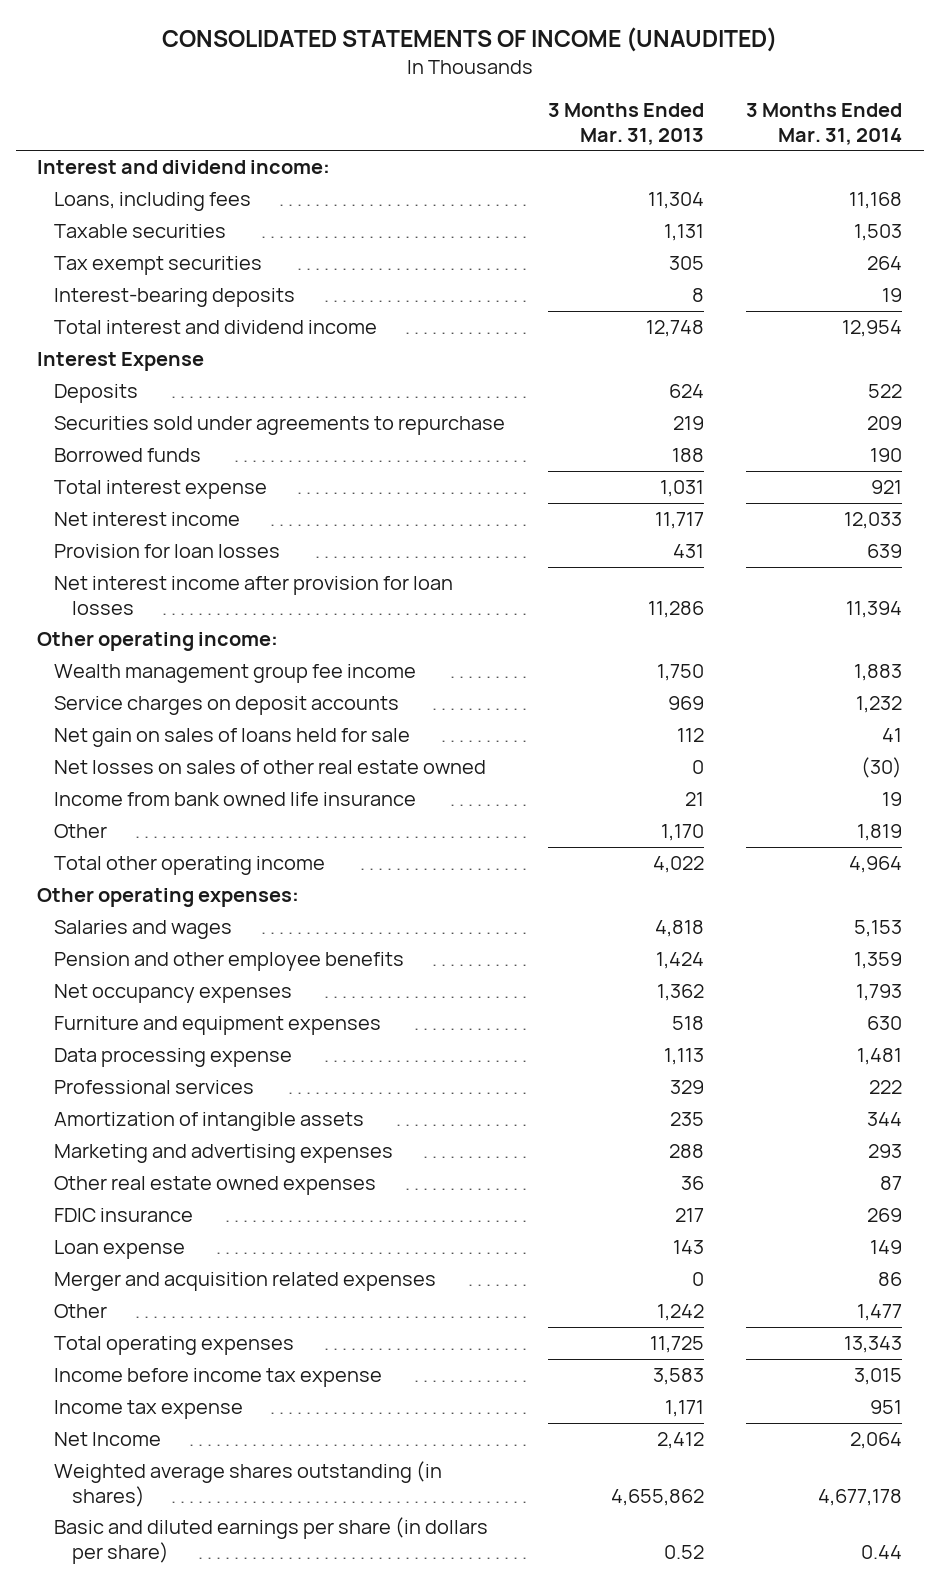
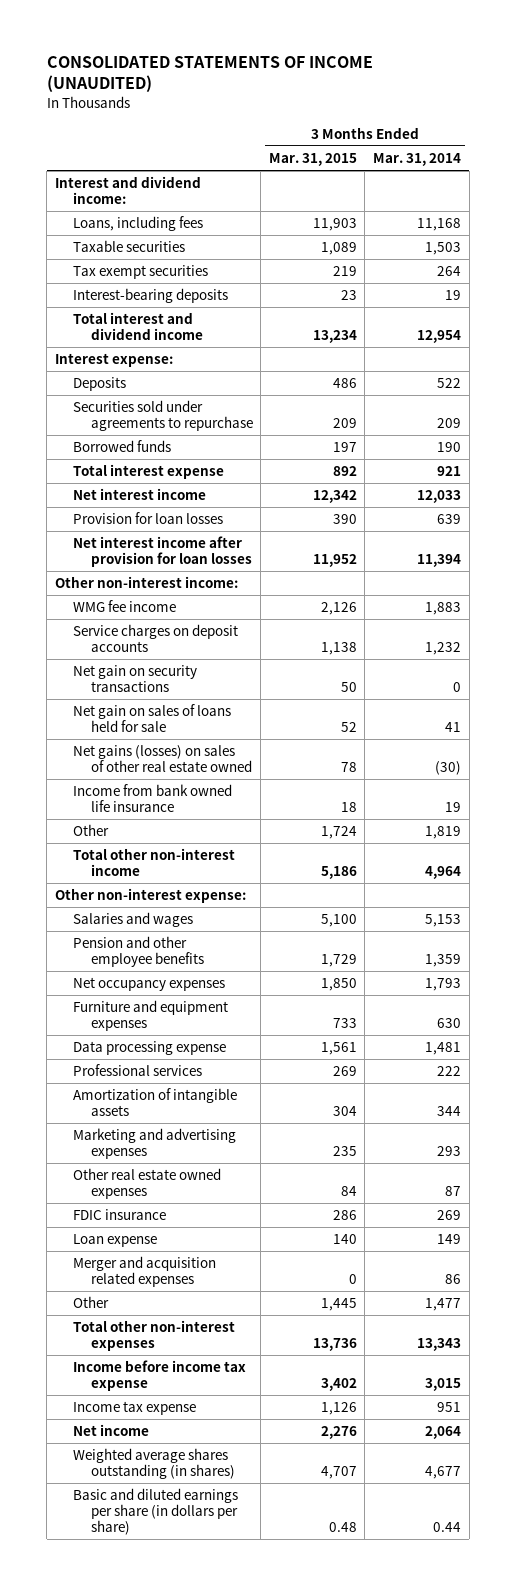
[547,103,704,145] 3 Months Ended Mar. 31, 2013 -> none
none -> [268,152,357,166] Mar. 31, 2015
[37,352,205,372] Interest Expense -> [54,353,173,368] Interest expense:
[37,632,279,652] Other operating income: -> [54,576,238,589] Other non-interest income:
[54,664,417,684] Wealth management group fee income -> [72,600,176,613] WMG fee income
none -> [72,665,197,693] Net gain on security transactions
[54,760,487,775] Net losses on sales of other real estate owned -> [72,745,252,773] Net gains (losses) on sales of other real estate owned
[54,856,326,876] Total other operating income -> [72,848,235,877] Total other non-interest income
[37,888,300,908] Other operating expenses: -> [54,888,246,904] Other non-interest expense:
[54,1336,295,1356] Total operating expenses -> [72,1320,235,1352] Total other non-interest expenses
[54,1432,162,1447] Net Income -> [72,1424,149,1437] Net income
[818,1488,903,1506] 4,677,178 -> [425,1466,462,1480] 4,677

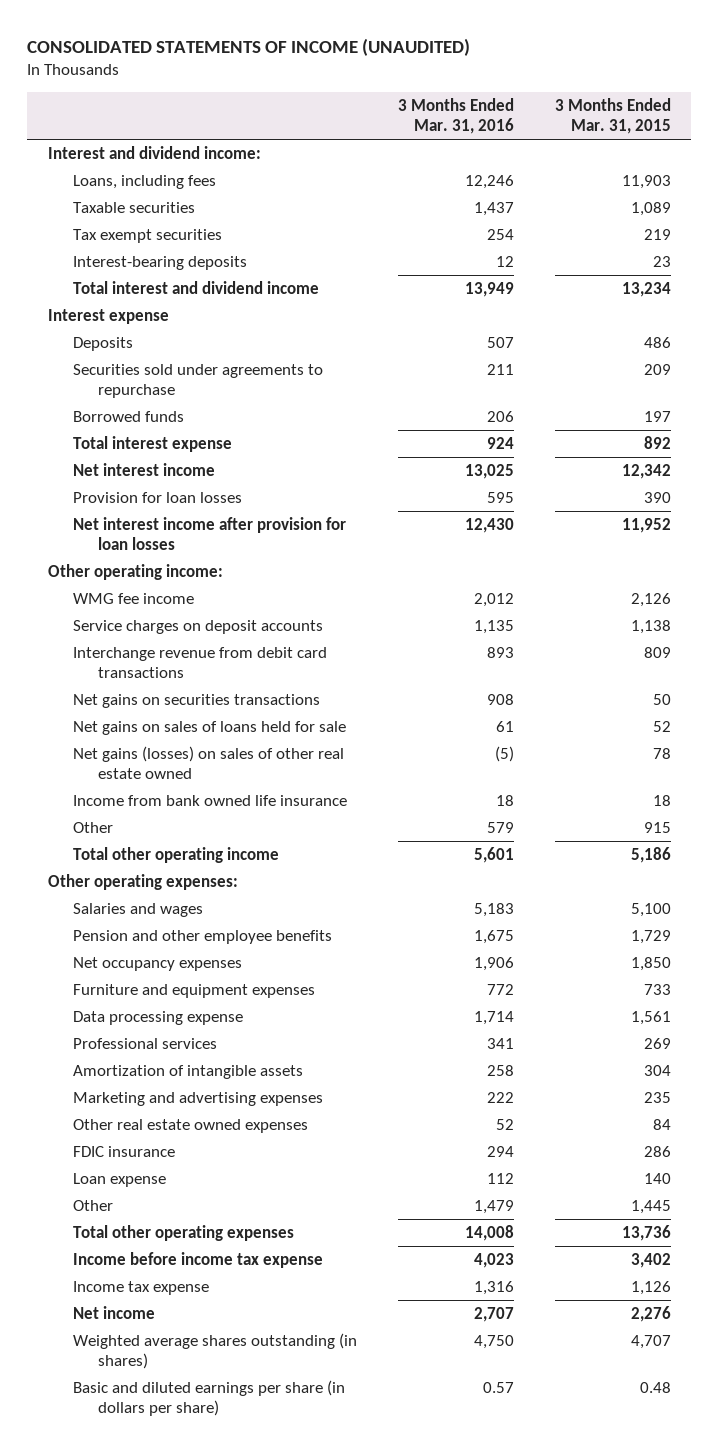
[373,152,462,166] Mar. 31, 2014 -> none
none -> [398,97,515,134] 3 Months Ended Mar. 31, 2016
[54,353,173,368] Interest expense: -> [47,309,169,325] Interest expense
[54,576,238,589] Other non-interest income: -> [47,564,223,581] Other operating income:
none -> [73,647,328,678] Interchange revenue from debit card transactions
[72,665,197,693] Net gain on security transactions -> [73,694,321,709] Net gains on securities transactions
[72,704,231,733] Net gain on sales of loans held for sale -> [73,721,347,736] Net gains on sales of loans held for sale
[320,826,357,840] 1,724 -> [643,822,671,834] 915
[72,848,235,877] Total other non-interest income -> [73,847,280,864] Total other operating income
[54,888,246,904] Other non-interest expense: -> [47,874,238,891] Other operating expenses:
[72,1256,216,1288] Merger and acquisition related expenses -> none
[72,1320,235,1352] Total other non-interest expenses -> [73,1225,295,1242] Total other operating expenses

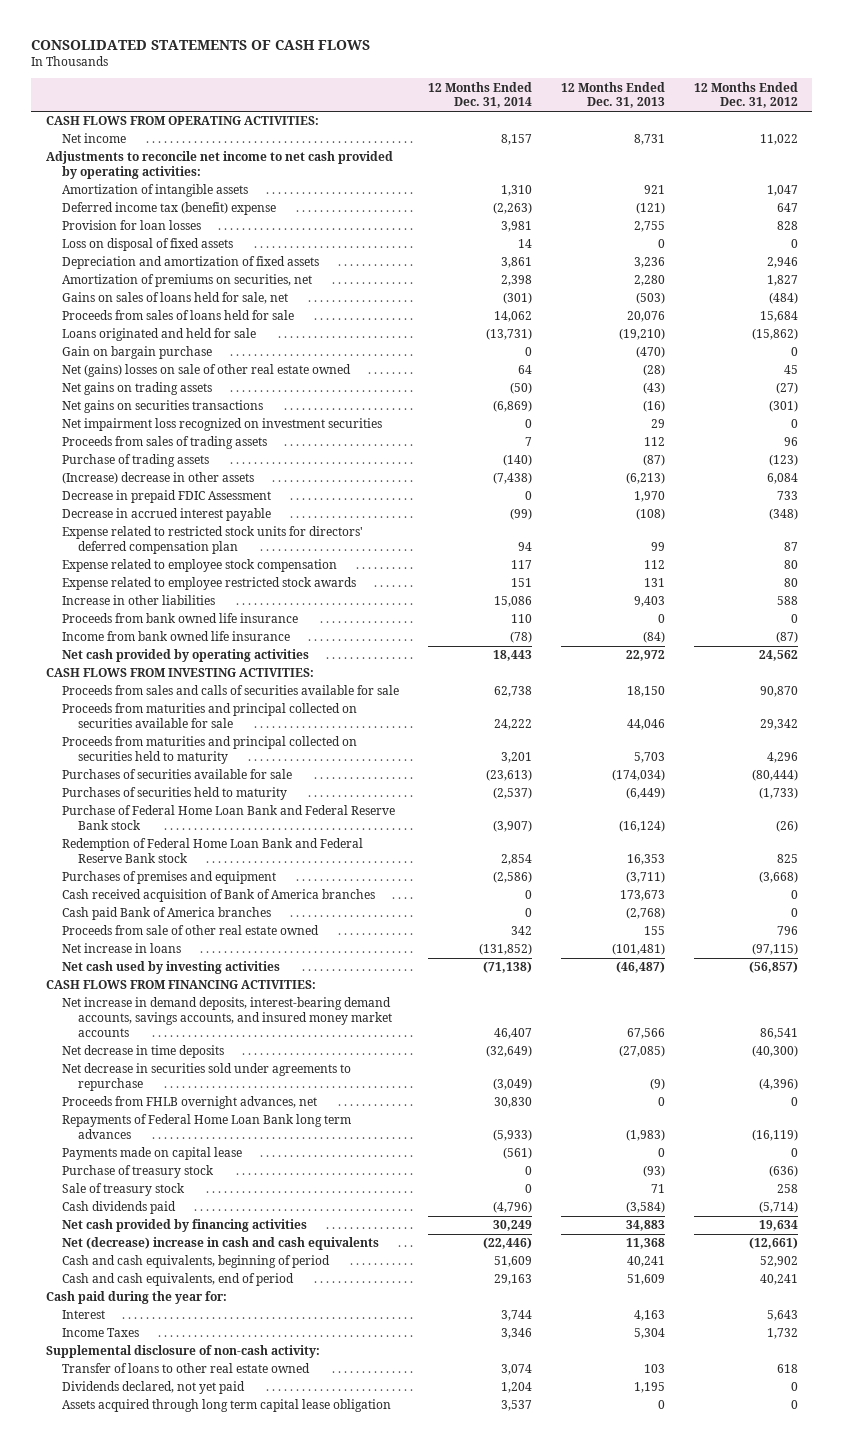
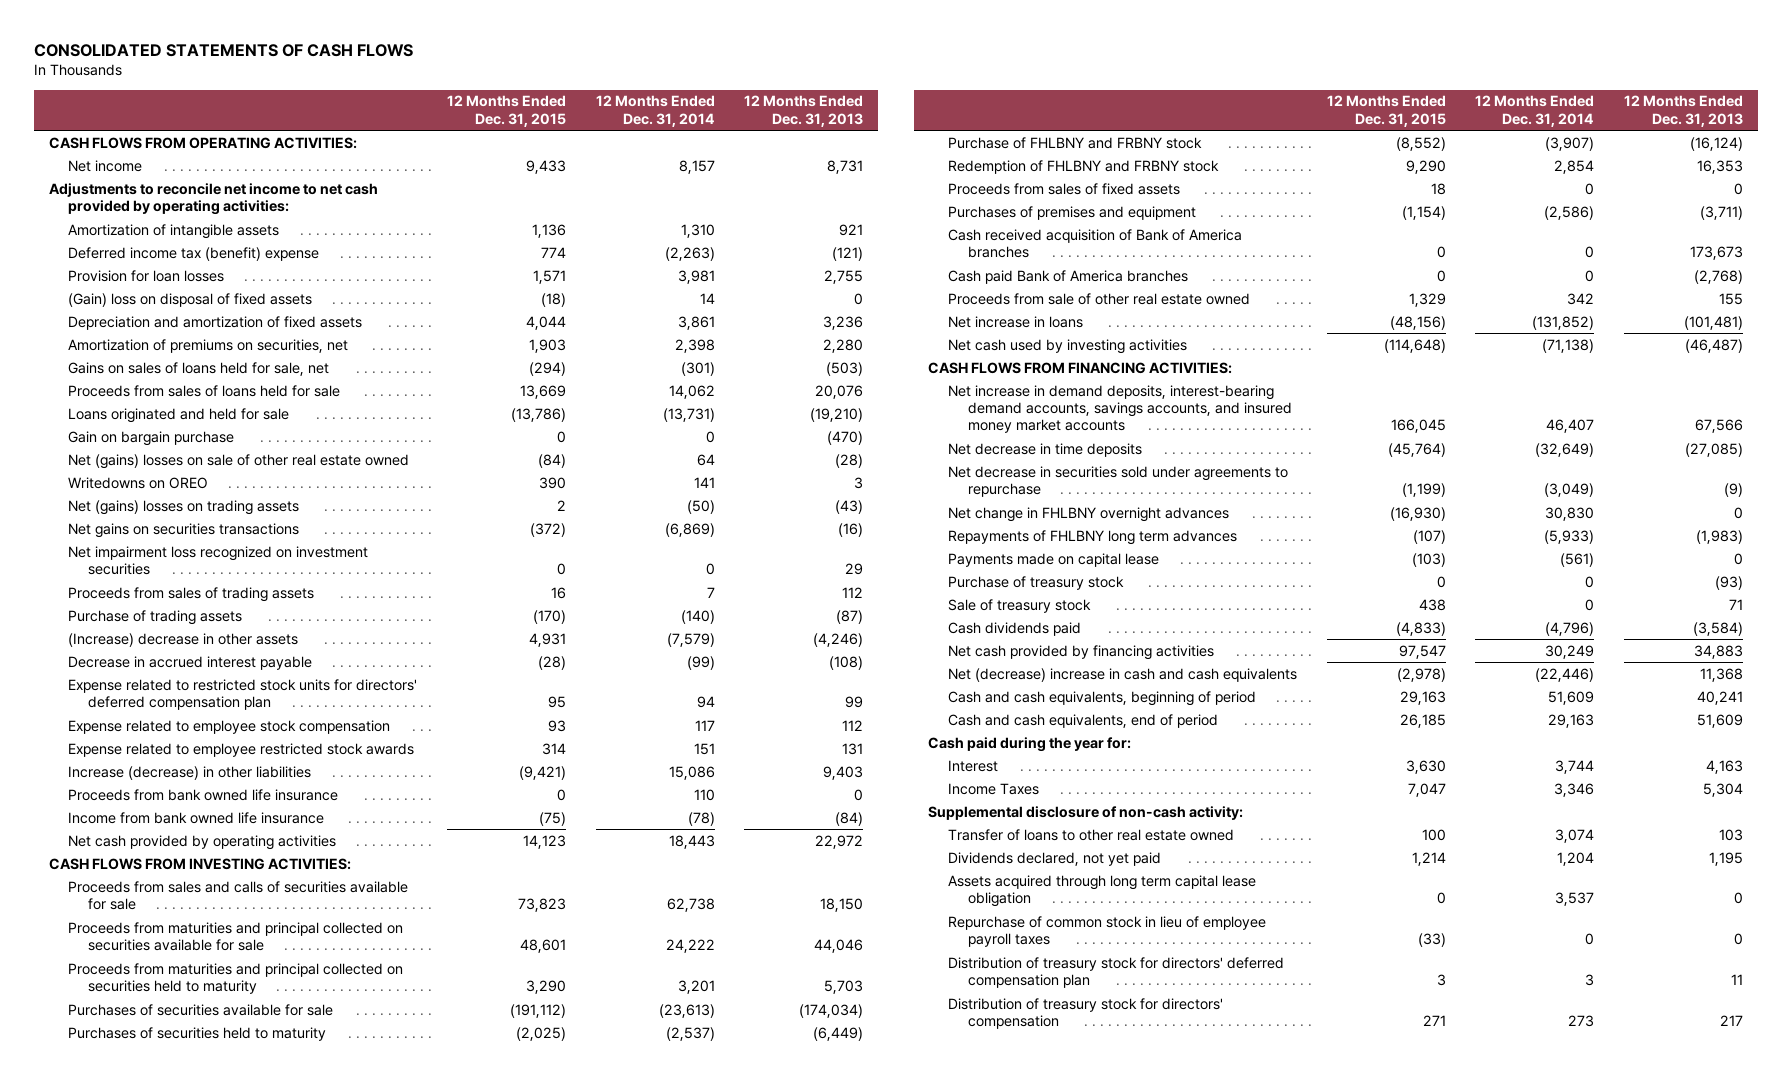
[693,81,798,109] 12 Months Ended Dec. 31, 2012 -> none
none -> [447,95,567,127] 12 Months Ended Dec. 31, 2015
[61,238,233,252] Loss on disposal of fixed assets -> [68,292,313,307] (Gain) loss on disposal of fixed assets
none -> [68,476,209,489] Writedowns on OREO
[61,382,212,396] Net gains on trading assets -> [68,499,300,515] Net (gains) losses on trading assets
[61,490,271,504] Decrease in prepaid FDIC Assessment -> none
[492,472,532,485] (7,438) -> [666,632,715,647] (7,579)
[625,472,665,485] (6,213) -> [813,632,864,647] (4,246)
[61,595,215,606] Increase in other liabilities -> [68,765,312,780] Increase (decrease) in other liabilities
[61,805,395,831] Purchase of Federal Home Loan Bank and Federal Reserve Bank stock -> [948,136,1203,149] Purchase of FHLBNY and FRBNY stock
[61,838,363,864] Redemption of Federal Home Loan Bank and Federal Reserve Bank stock -> [948,159,1220,174] Redemption of FHLBNY and FRBNY stock
none -> [948,182,1181,195] Proceeds from sales of fixed assets
[61,1096,317,1110] Proceeds from FHLB overnight advances, net -> [948,506,1230,522] Net change in FHLBNY overnight advances
[61,1114,351,1140] Repayments of Federal Home Loan Bank long term advances -> [948,529,1238,545] Repayments of FHLBNY long term advances
none -> [948,915,1267,948] Repurchase of common stock in lieu of employee payroll taxes
none -> [948,956,1285,989] Distribution of treasury stock for directors' deferred compensation plan
none -> [948,997,1224,1030] Distribution of treasury stock for directors' compensation

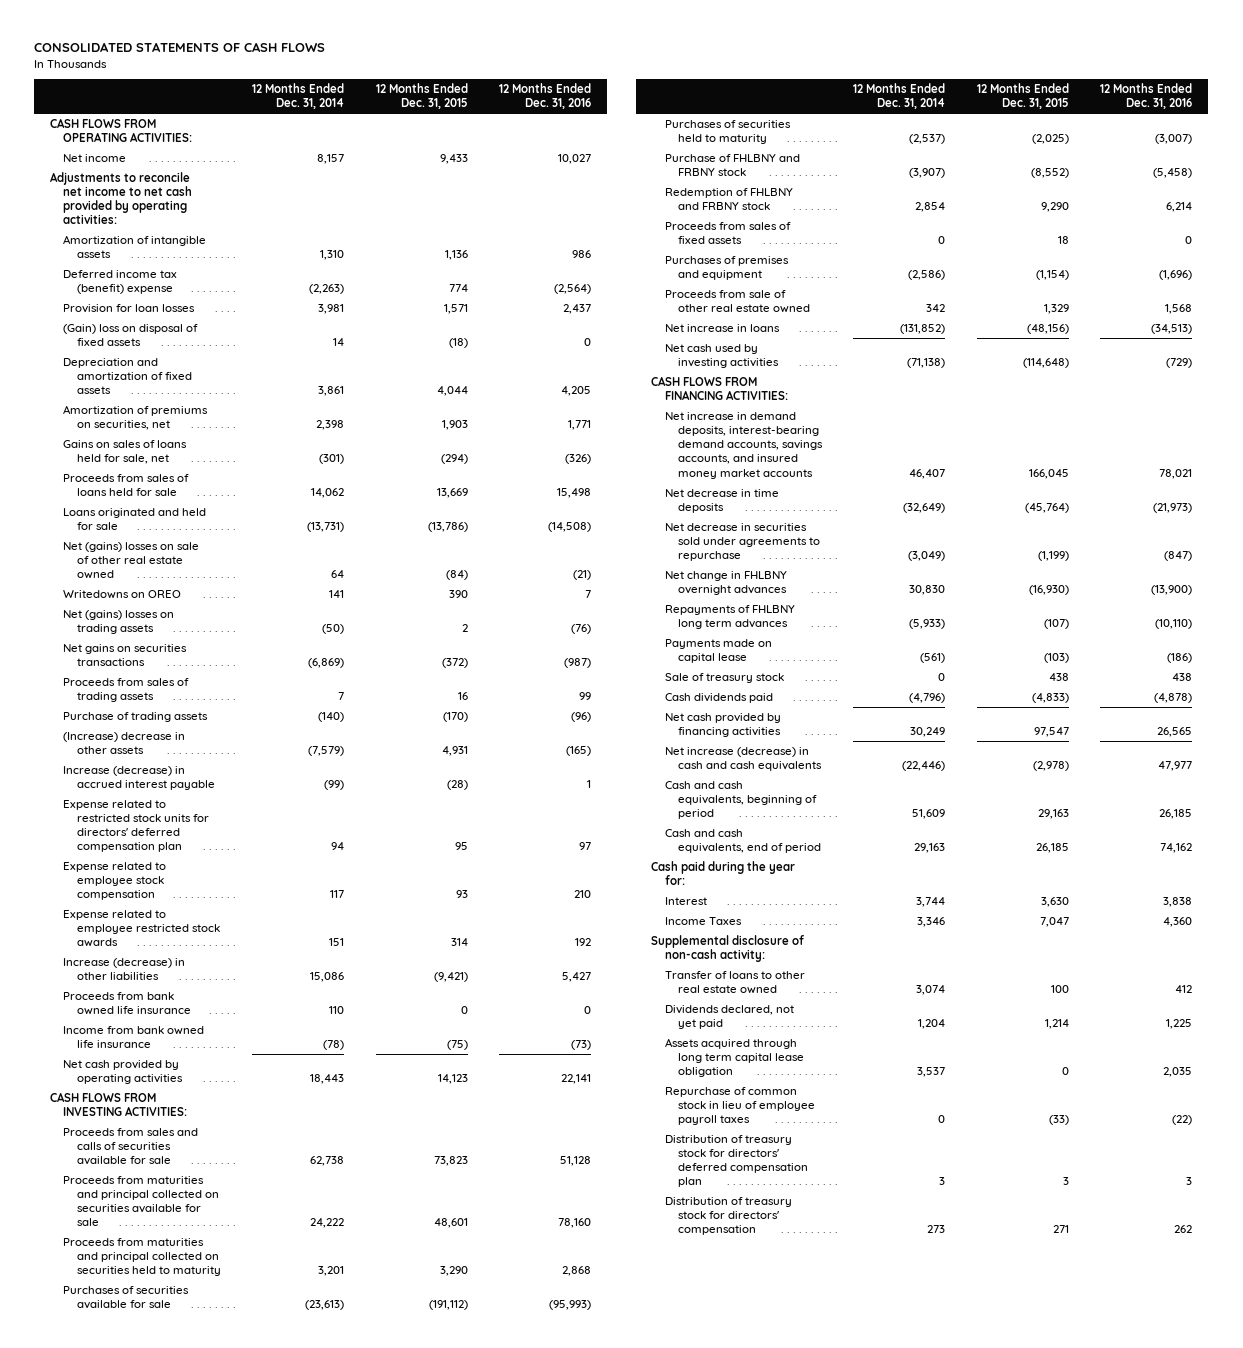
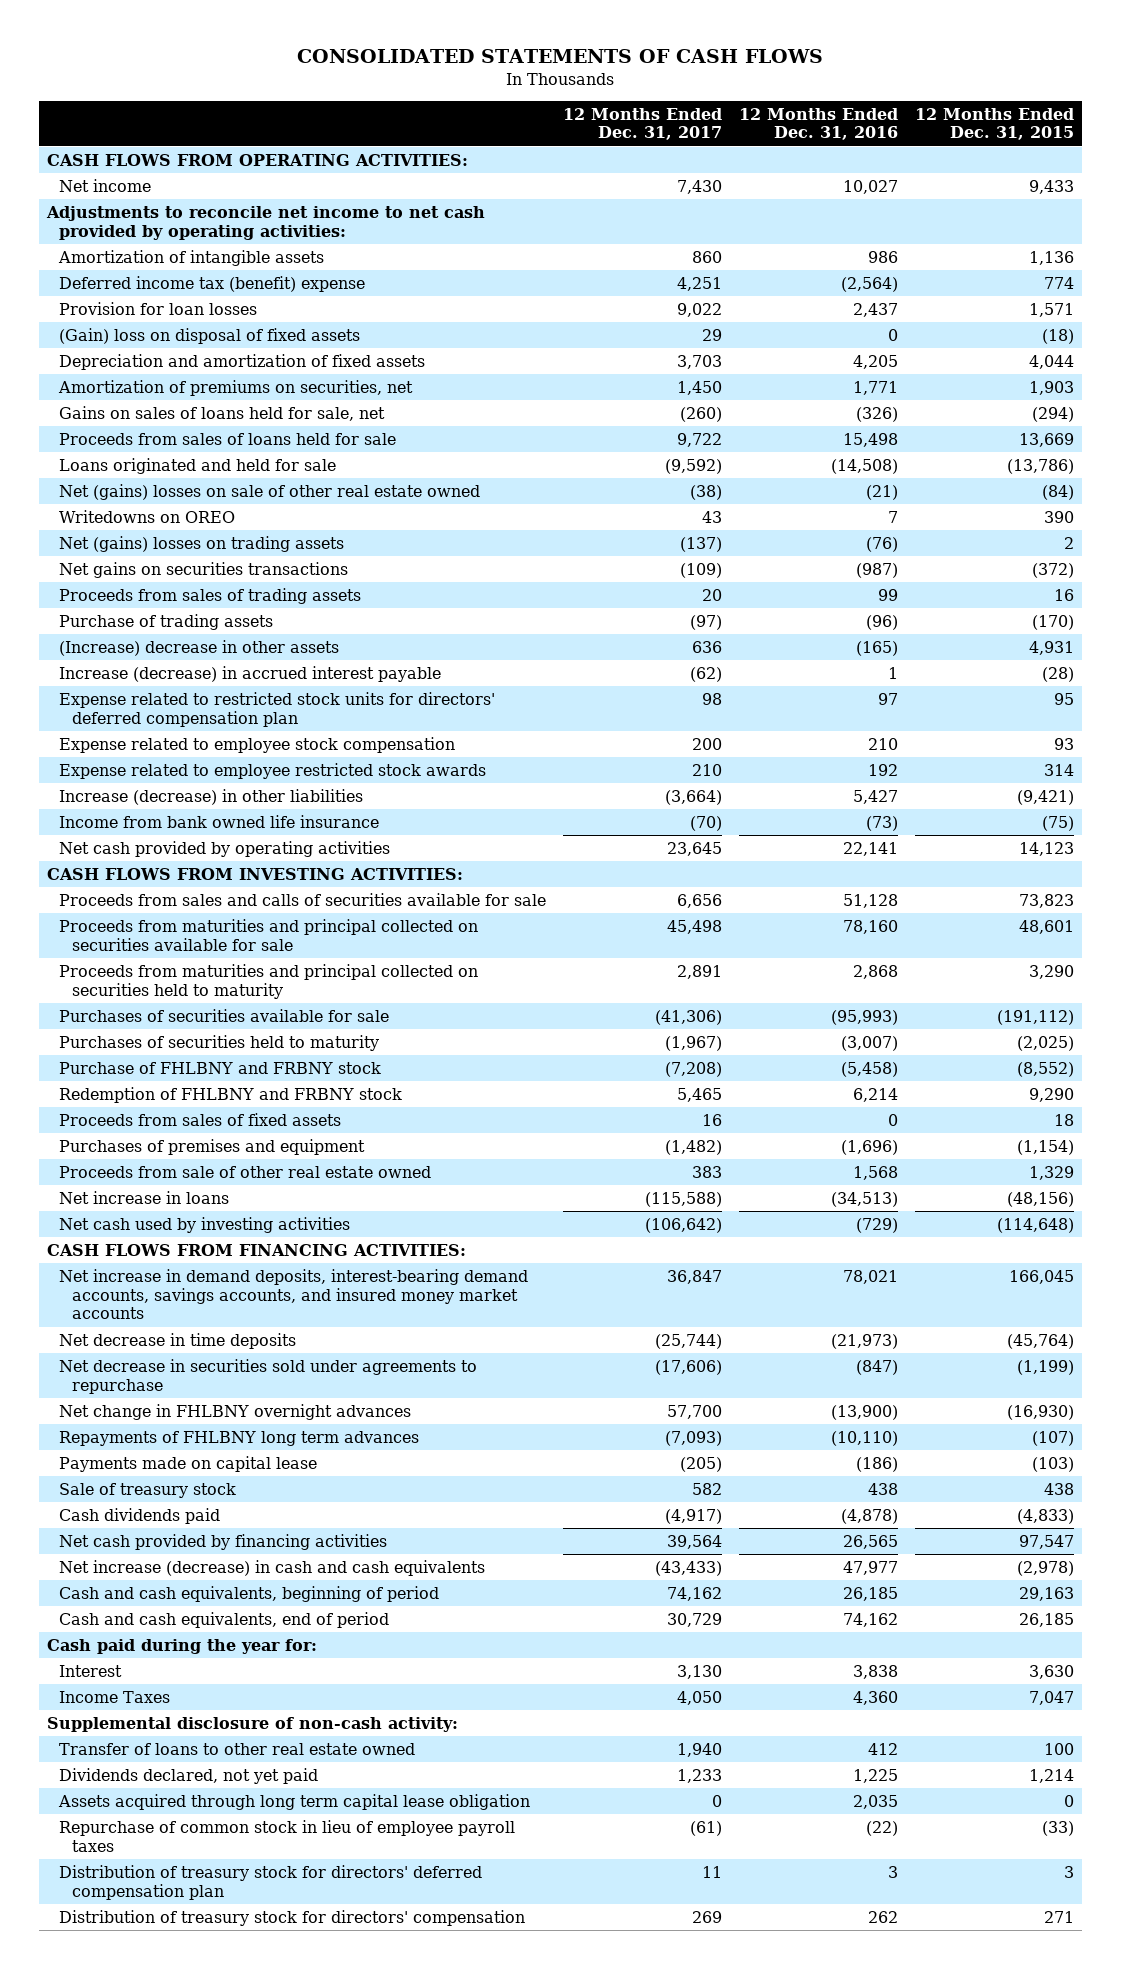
[252,83,345,110] 12 Months Ended Dec. 31, 2014 -> none
none -> [563,107,723,141] 12 Months Ended Dec. 31, 2017
[63,992,191,1016] Proceeds from bank owned life insurance -> none

